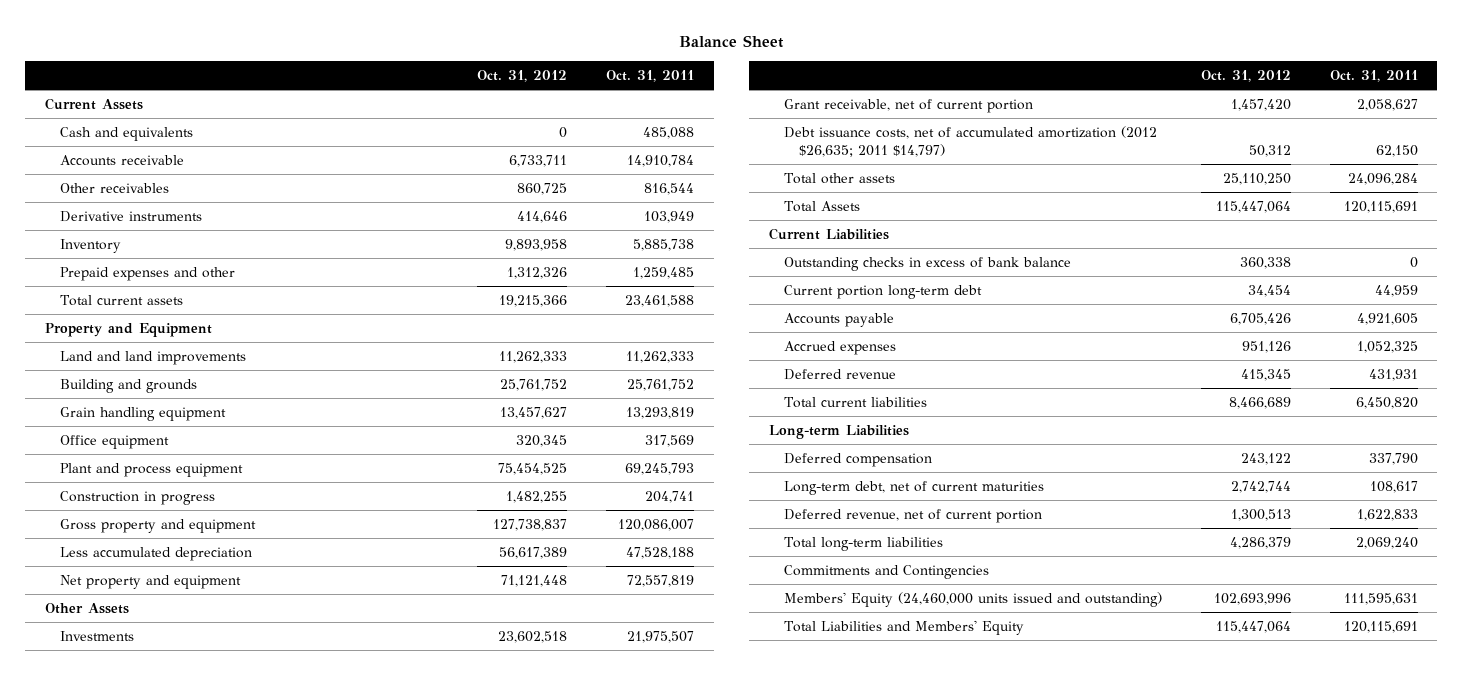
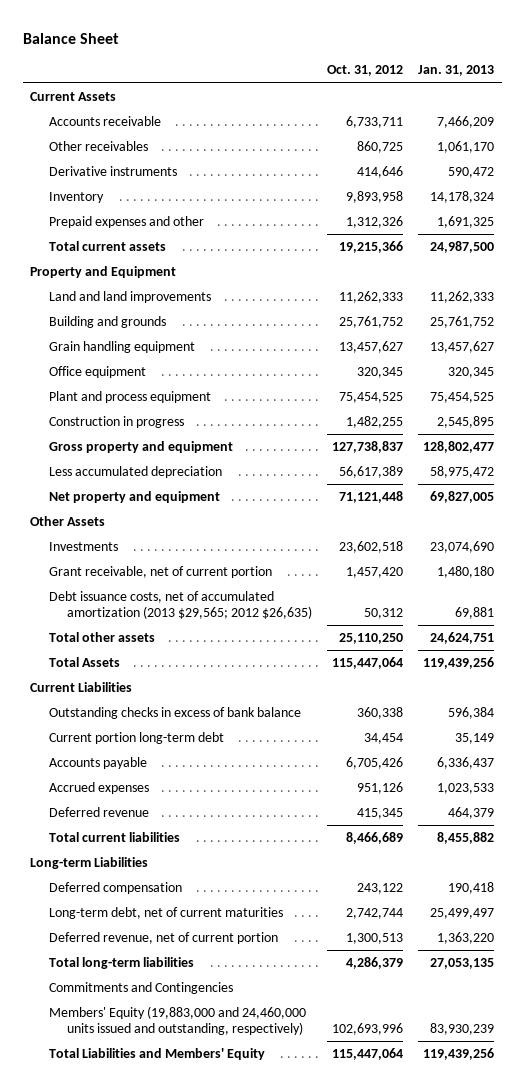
[606,69,695,82] Oct. 31, 2011 -> none
none -> [417,65,494,77] Jan. 31, 2013
[59,126,193,141] Cash and equivalents -> none
[783,125,1157,157] Debt issuance costs, net of accumulated amortization (2012 $26,635; 2011 $14,797) -> [48,591,312,619] Debt issuance costs, net of accumulated amortization (2013 $29,565; 2012 $26,635)
[783,591,1162,607] Members' Equity (24,460,000 units issued and outstanding) -> [48,1006,306,1035] Members' Equity (19,883,000 and 24,460,000 units issued and outstanding, respectively)

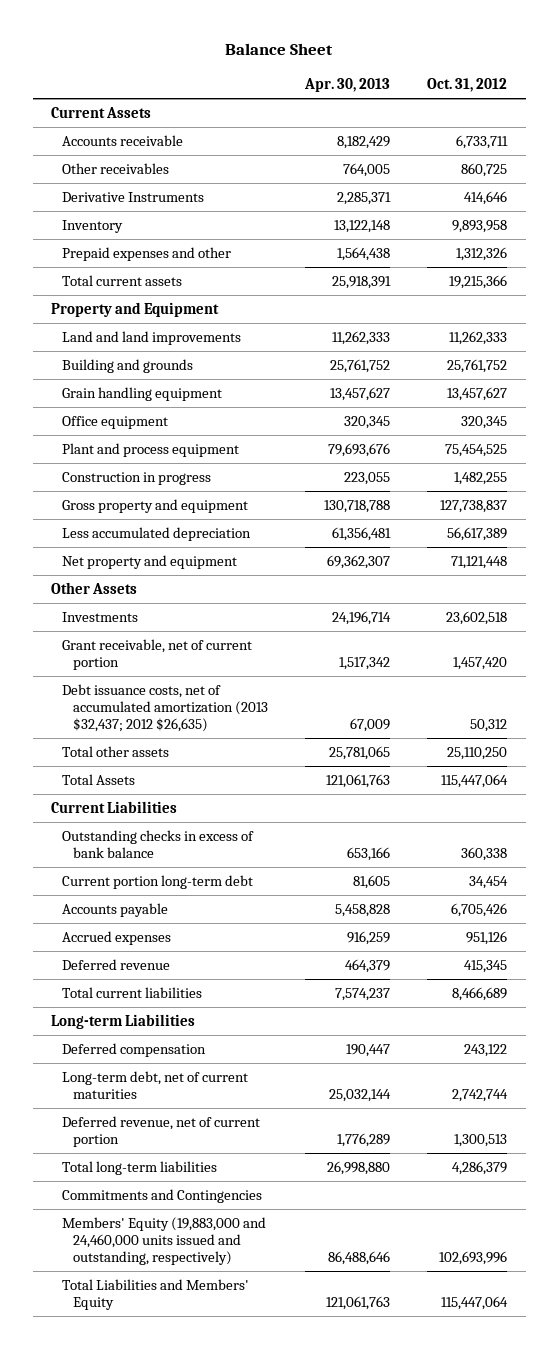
[417,65,494,77] Jan. 31, 2013 -> none
none -> [304,78,391,93] Apr. 30, 2013
[48,166,177,177] Derivative instruments -> [62,192,205,203] Derivative Instruments
[48,591,312,619] Debt issuance costs, net of accumulated amortization (2013 $29,565; 2012 $26,635) -> [62,684,268,733] Debt issuance costs, net of accumulated amortization (2013 $32,437; 2012 $26,635)

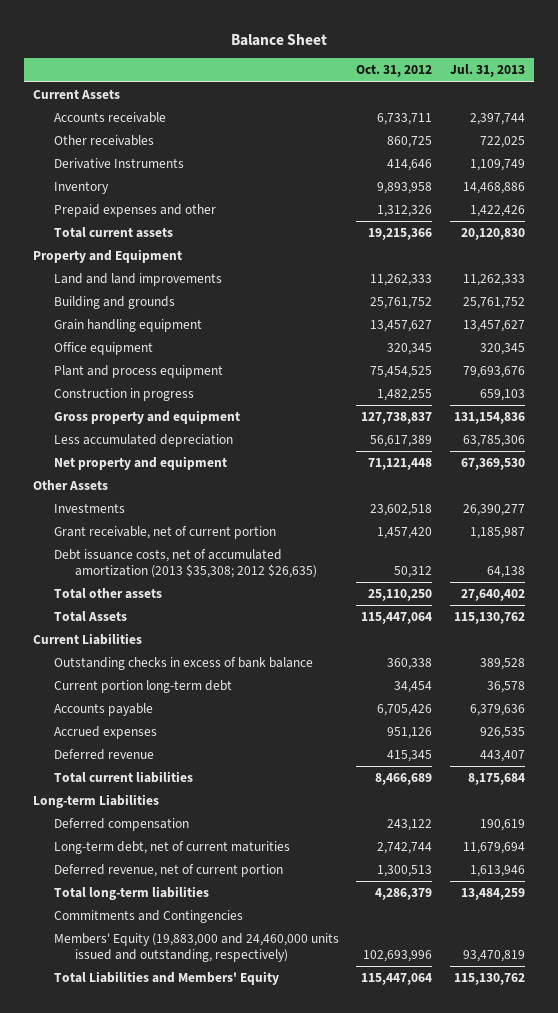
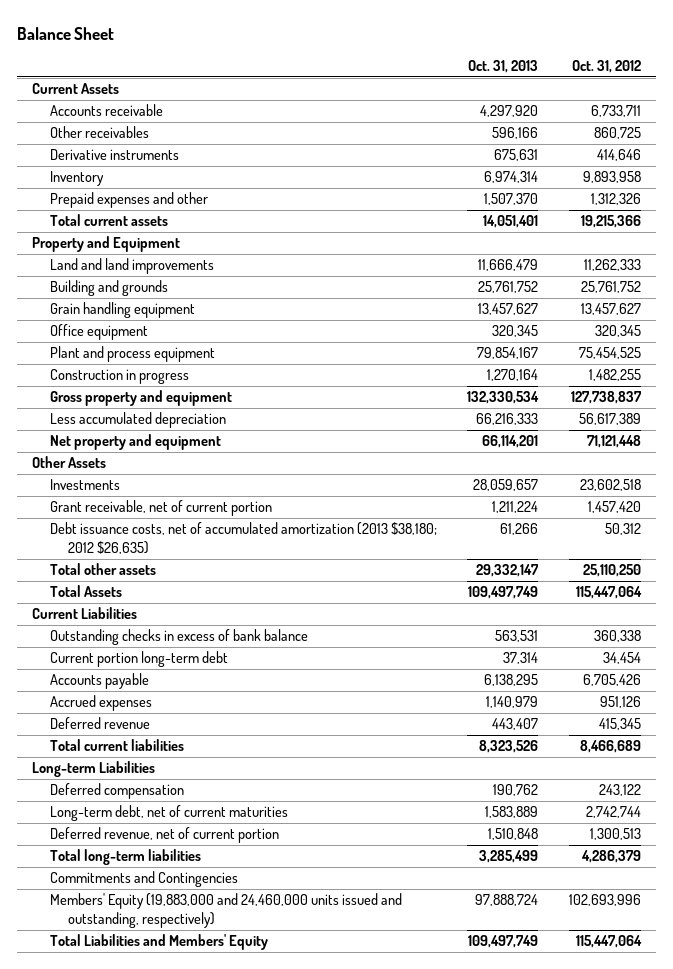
[449,64,525,78] Jul. 31, 2013 -> none
none -> [468,59,539,73] Oct. 31, 2013
[53,158,184,170] Derivative Instruments -> [49,149,179,161] Derivative instruments
[53,549,317,579] Debt issuance costs, net of accumulated amortization (2013 $35,308; 2012 $26,635) -> [49,522,437,555] Debt issuance costs, net of accumulated amortization (2013 $38,180; 2012 $26,635)

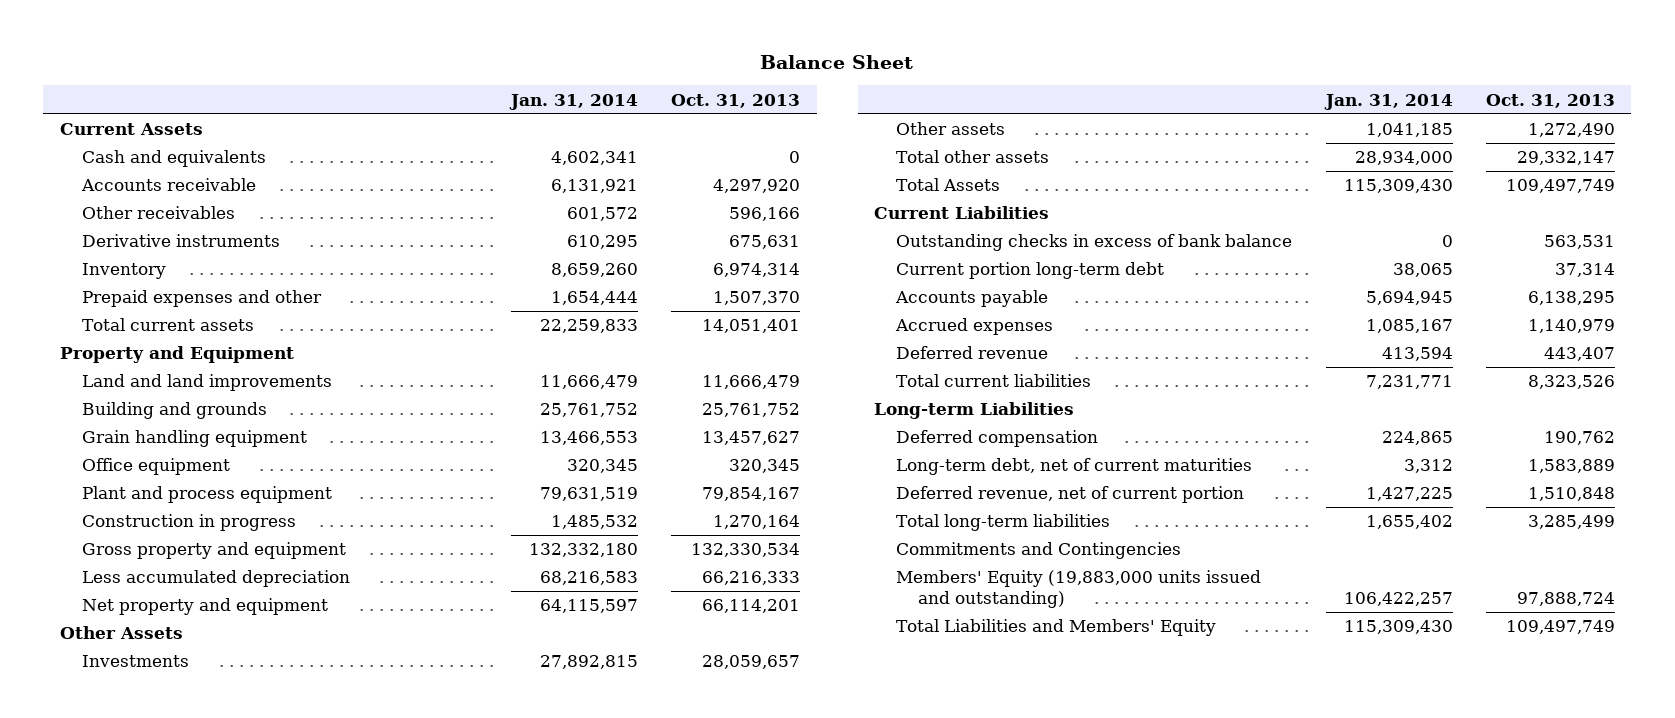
[571,59,641,73] Oct. 31, 2012 -> none
none -> [508,93,638,110] Jan. 31, 2014
none -> [81,150,266,168] Cash and equivalents
[49,500,272,517] Grant receivable, net of current portion -> none
[49,522,437,555] Debt issuance costs, net of accumulated amortization (2013 $38,180; 2012 $26,635) -> none
none -> [896,122,1006,136] Other assets
[49,893,402,929] Members' Equity (19,883,000 and 24,460,000 units issued and outstanding, respectively) -> [896,570,1262,608] Members' Equity (19,883,000 units issued and outstanding)

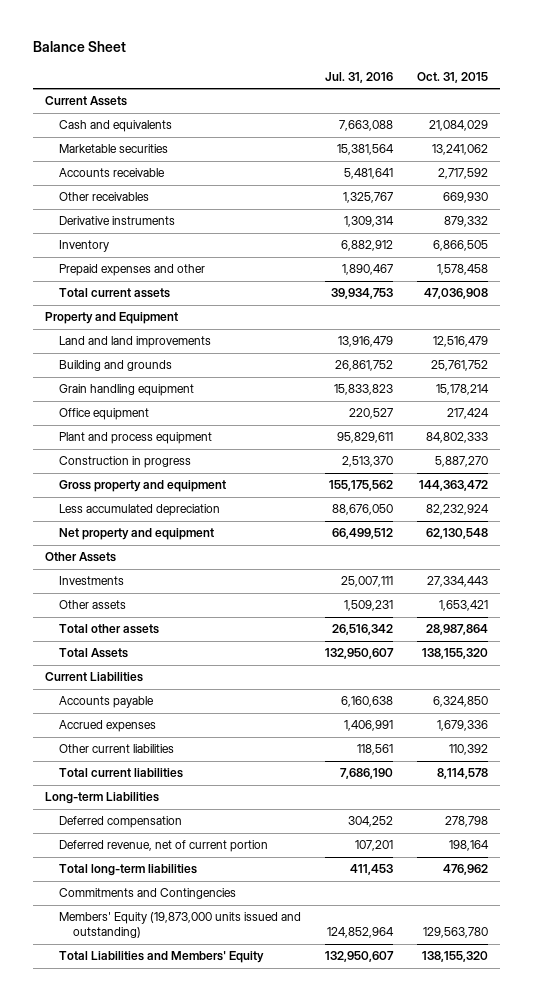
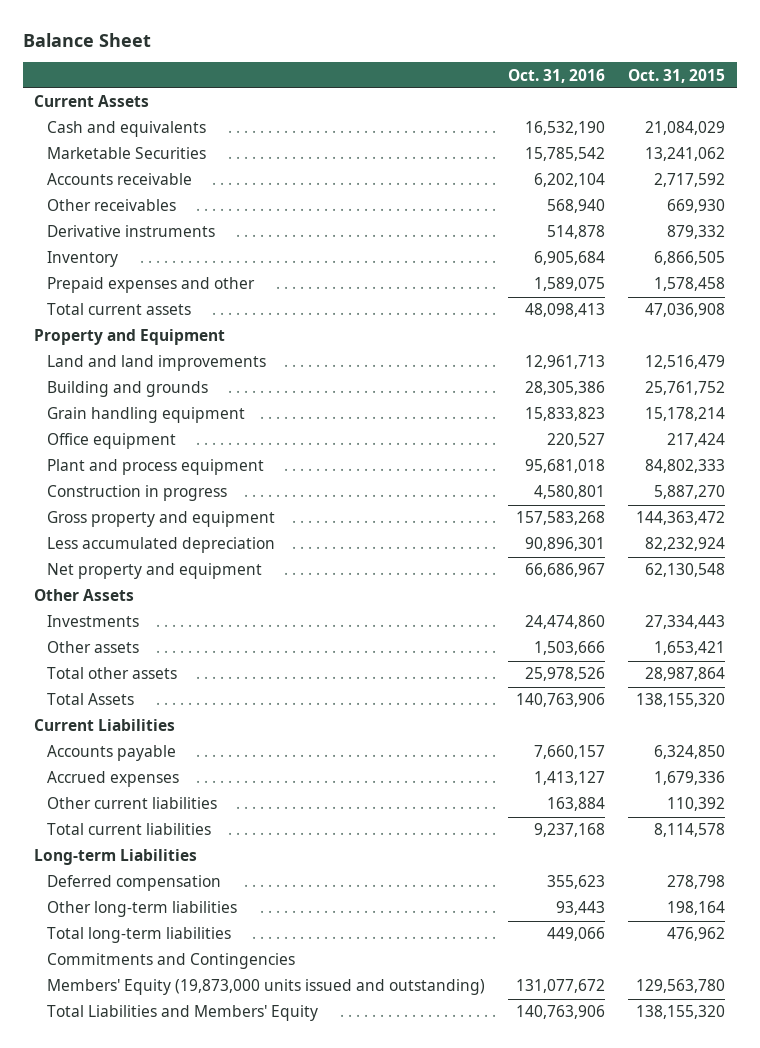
[324,71,393,83] Jul. 31, 2016 -> none
none -> [507,68,605,83] Oct. 31, 2016
[58,144,168,154] Marketable securities -> [46,147,206,160] Marketable Securities
[58,840,268,853] Deferred revenue, net of current portion -> [46,901,237,918] Other long-term liabilities

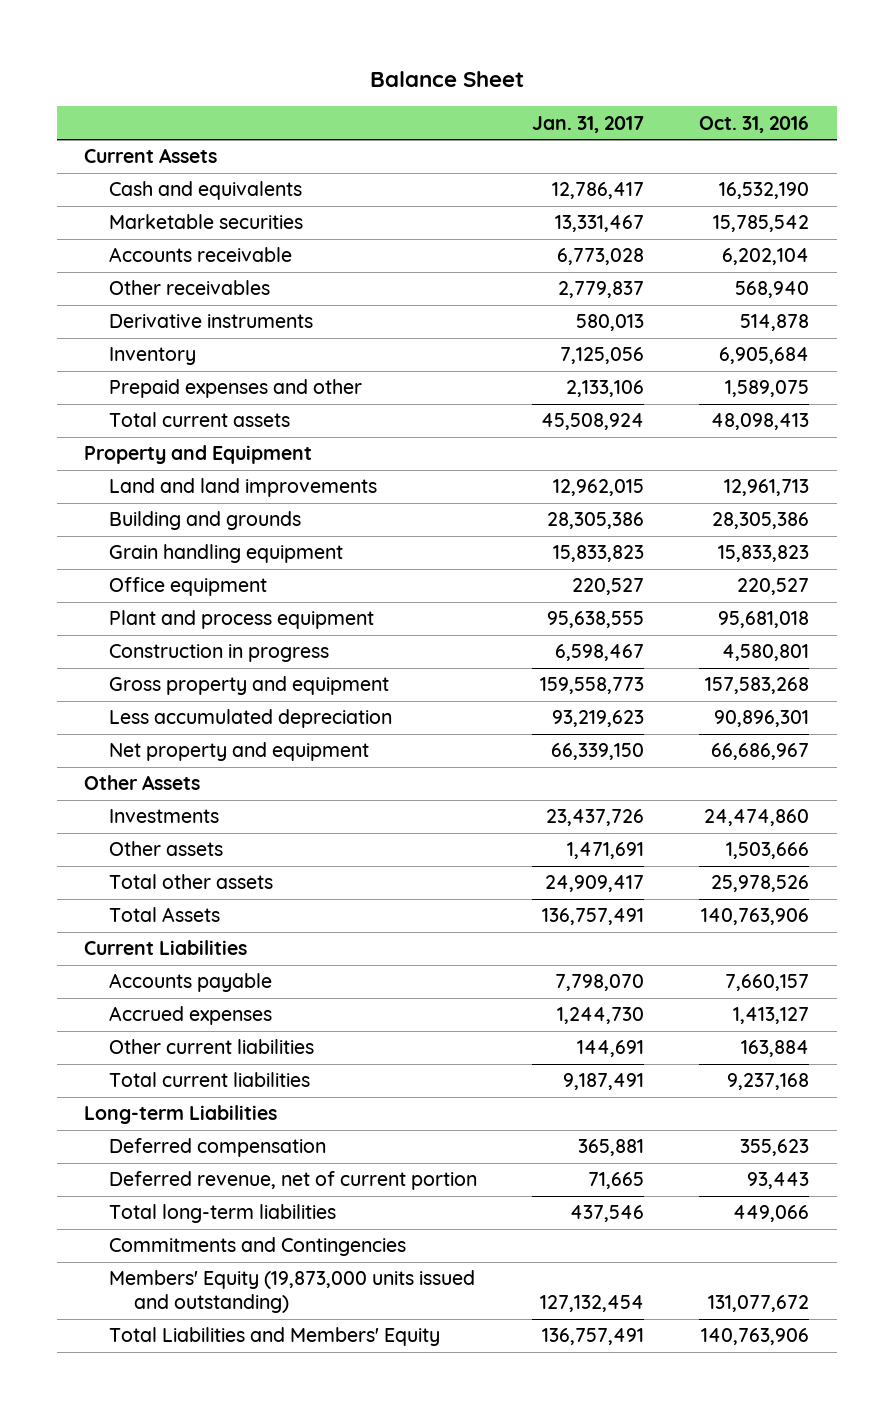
[628,68,726,83] Oct. 31, 2015 -> none
none -> [532,115,645,133] Jan. 31, 2017
[46,147,206,160] Marketable Securities -> [109,214,304,230] Marketable securities
[46,901,237,918] Other long-term liabilities -> [109,1171,478,1191] Deferred revenue, net of current portion

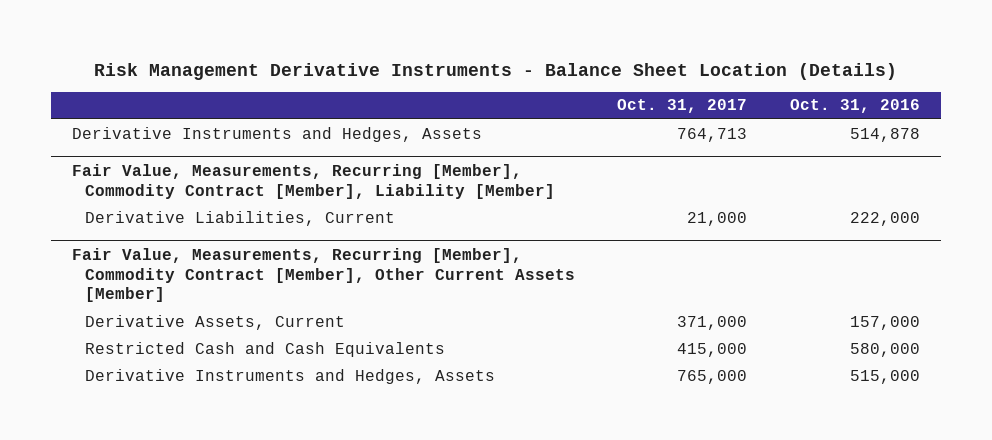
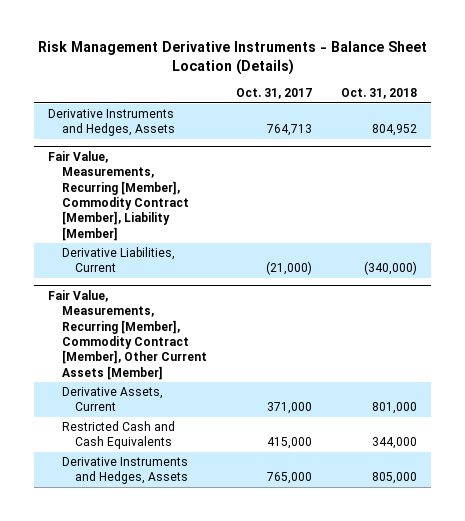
[789,99,920,114] Oct. 31, 2016 -> none
none -> [340,88,417,100] Oct. 31, 2018
[687,211,748,226] 21,000 -> [265,261,312,276] (21,000)

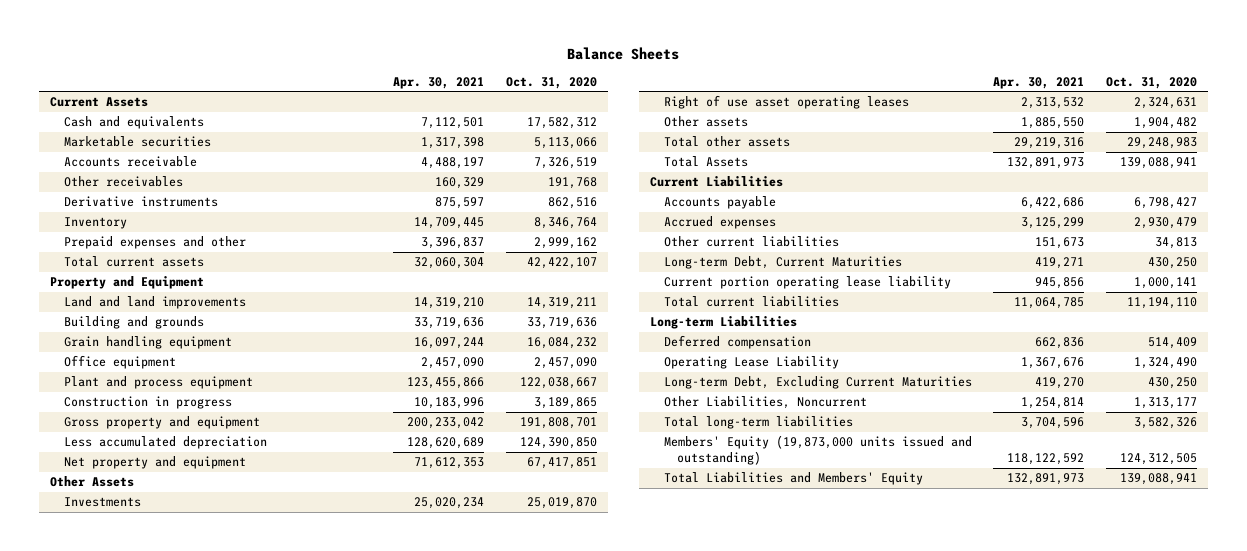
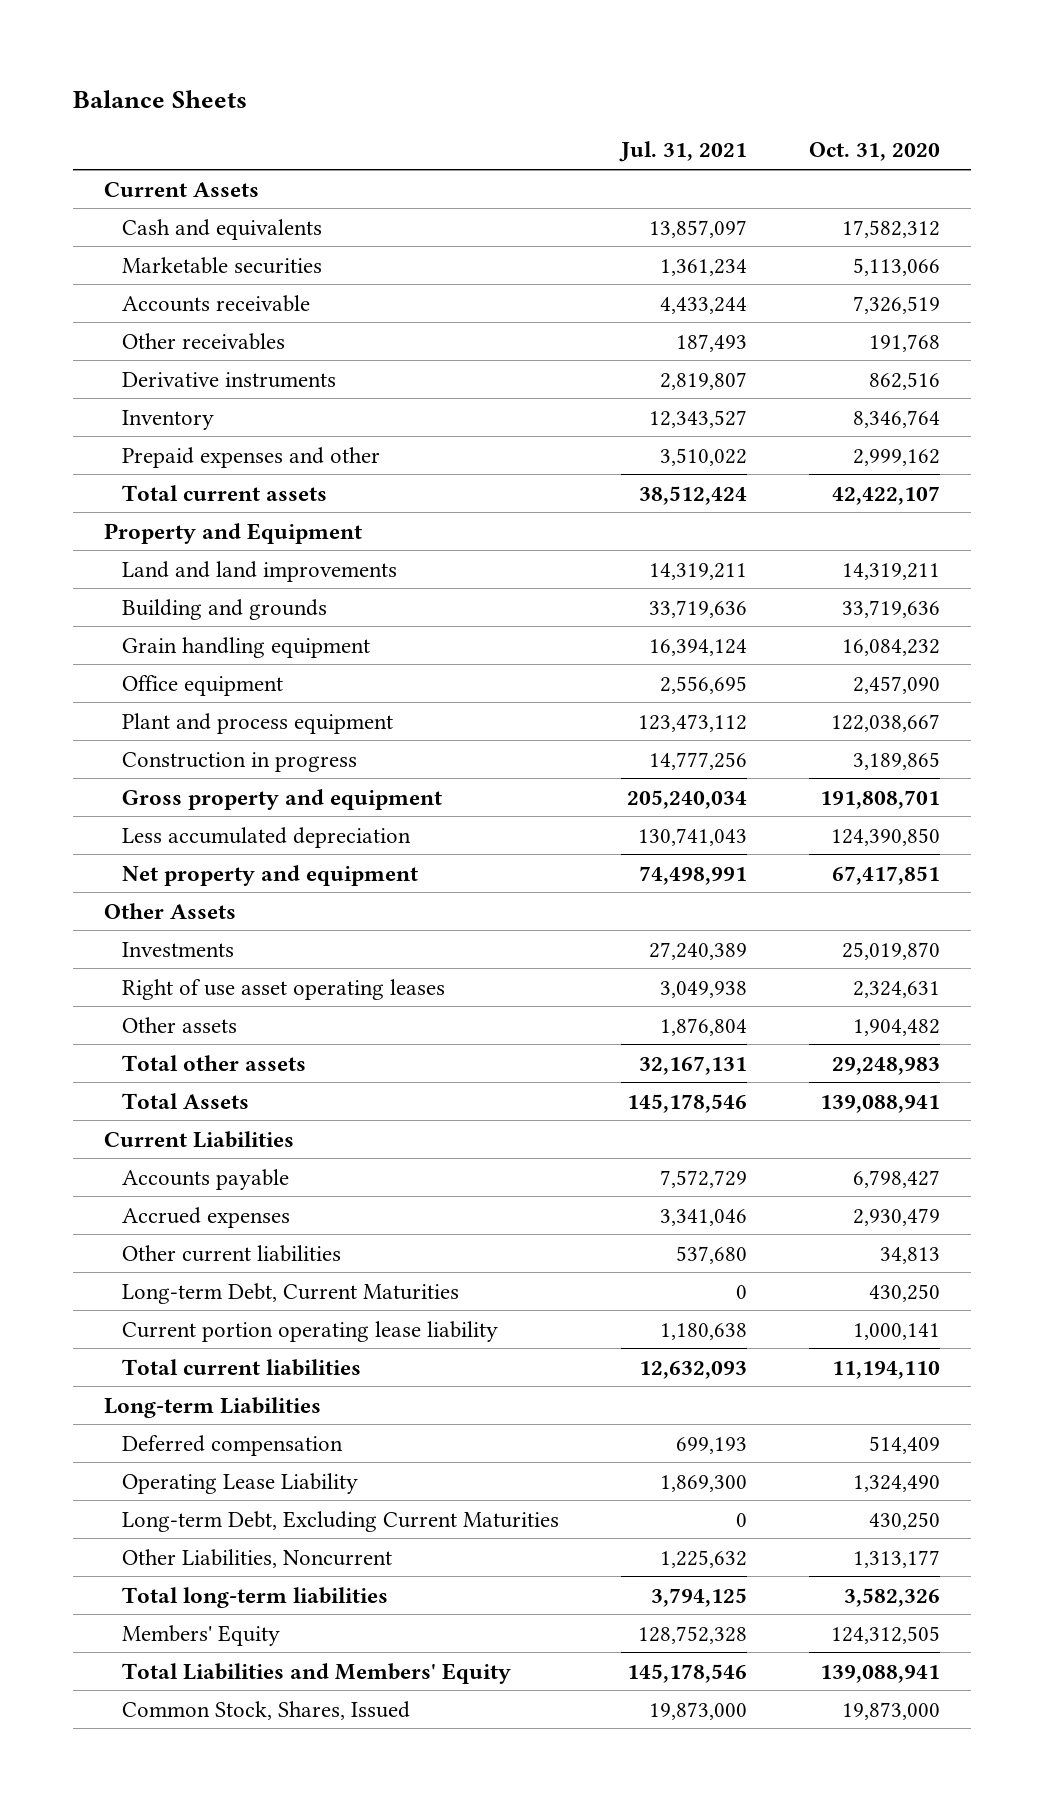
[393,76,485,89] Apr. 30, 2021 -> none
none -> [619,141,748,163] Jul. 31, 2021
[663,435,972,466] Members' Equity (19,873,000 units issued and outstanding) -> [122,1624,281,1646] Members' Equity
none -> [122,1700,411,1720] Common Stock, Shares, Issued

